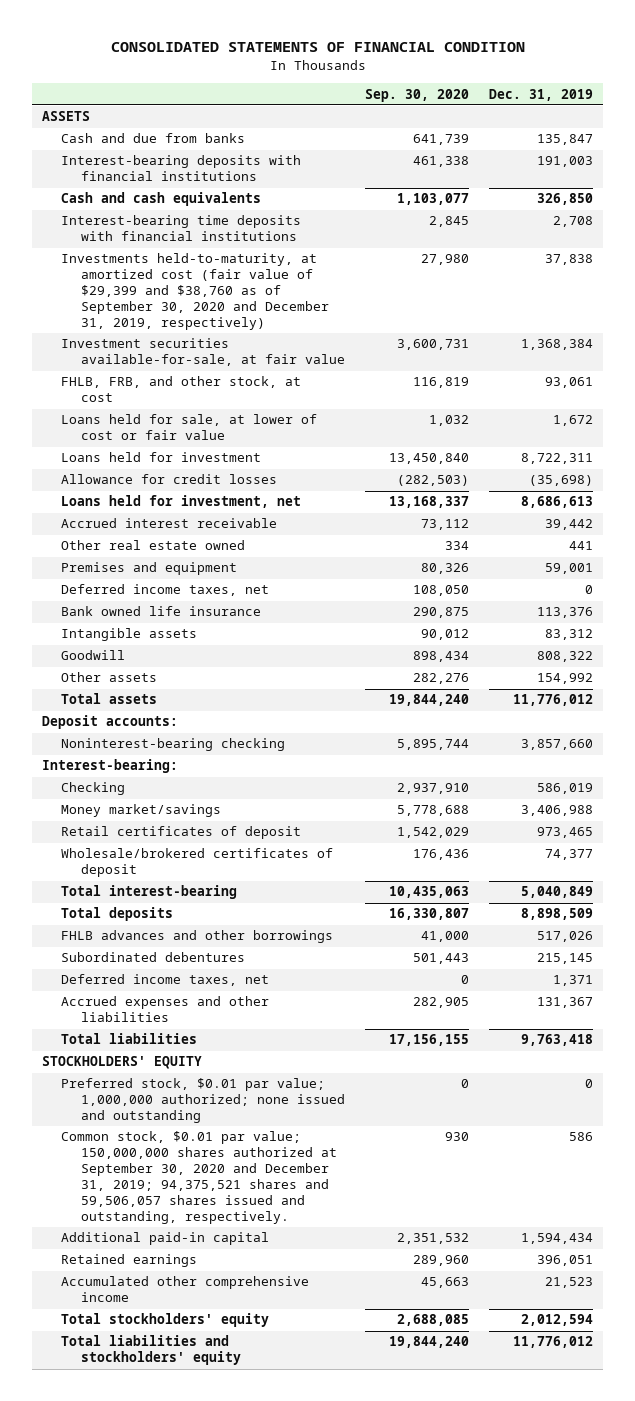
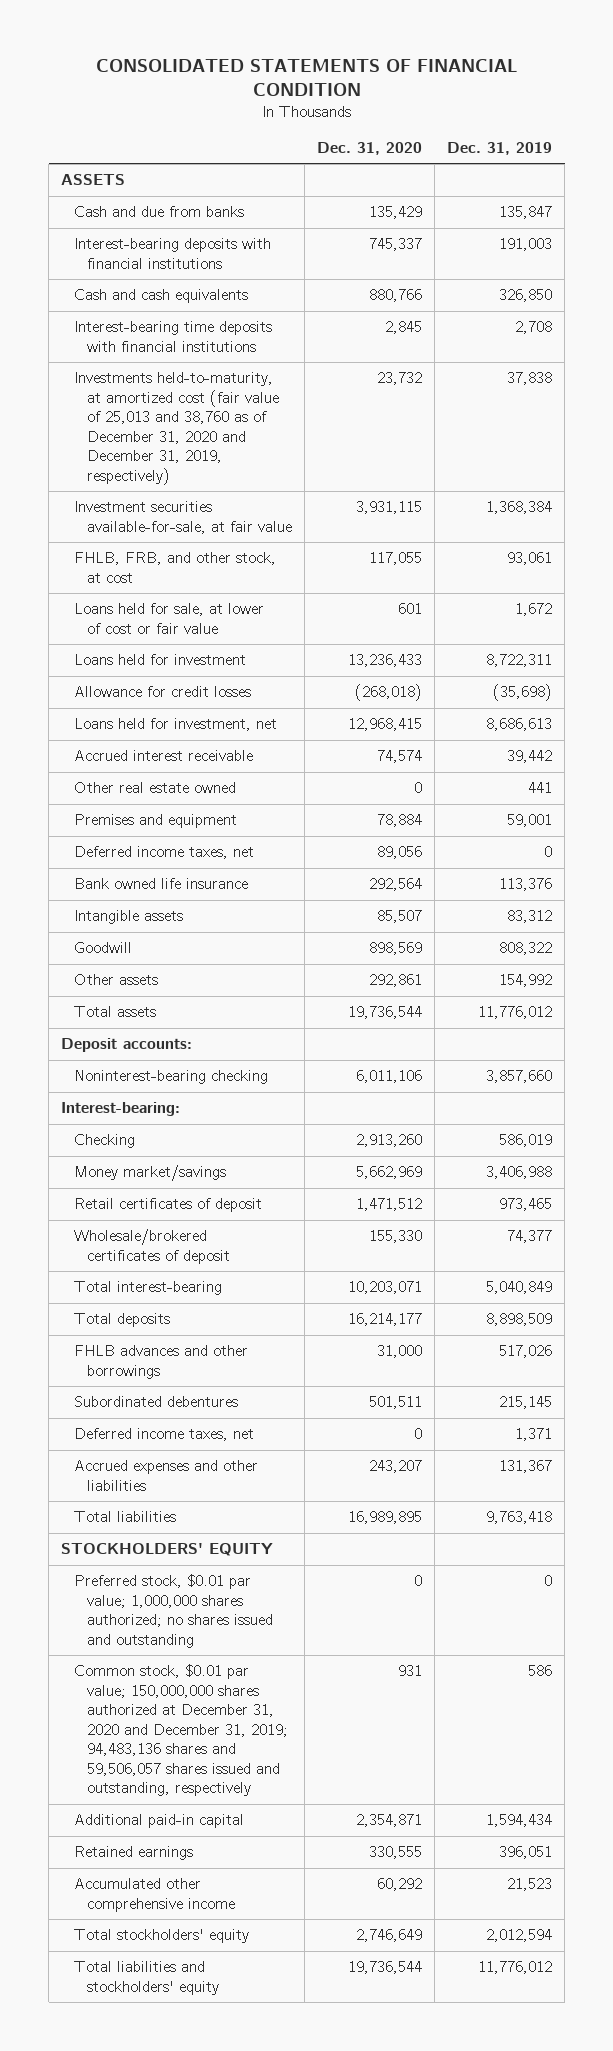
[364,88,469,102] Sep. 30, 2020 -> none
none -> [316,141,422,155] Dec. 31, 2020
[61,253,329,331] Investments held-to-maturity, at amortized cost (fair value of $29,399 and $38,760 as of September 30, 2020 and December 31, 2019, respectively) -> [73,372,279,485] Investments held-to-maturity, at amortized cost (fair value of 25,013 and 38,760 as of December 31, 2020 and December 31, 2019, respectively)
[61,1078,345,1124] Preferred stock, $0.01 par value; 1,000,000 authorized; none issued and outstanding -> [73,1574,273,1648] Preferred stock, $0.01 par value; 1,000,000 shares authorized; no shares issued and outstanding
[61,1131,337,1225] Common stock, $0.01 par value; 150,000,000 shares authorized at September 30, 2020 and December 31, 2019; 94,375,521 shares and 59,506,057 shares issued and outstanding, respectively. -> [73,1664,288,1797] Common stock, $0.01 par value; 150,000,000 shares authorized at December 31, 2020 and December 31, 2019; 94,483,136 shares and 59,506,057 shares issued and outstanding, respectively

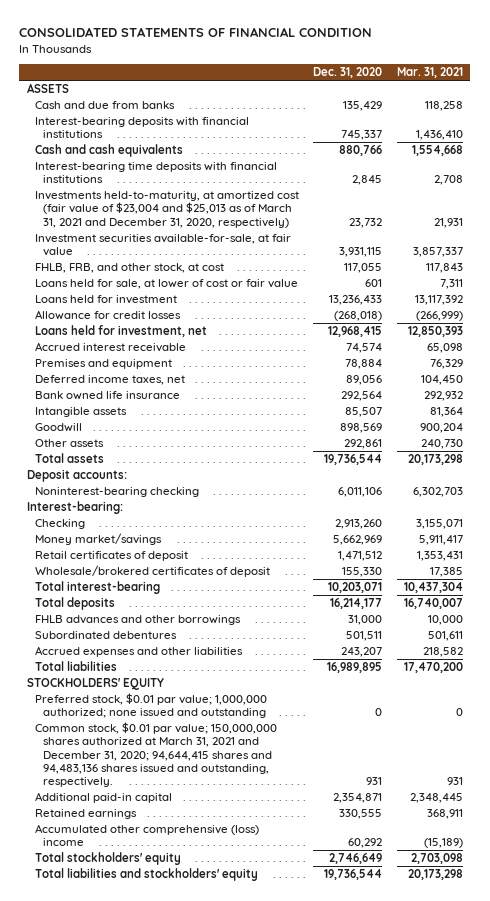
[447,141,553,155] Dec. 31, 2019 -> none
none -> [397,67,464,79] Mar. 31, 2021
[73,372,279,485] Investments held-to-maturity, at amortized cost (fair value of 25,013 and 38,760 as of December 31, 2020 and December 31, 2019, respectively) -> [34,191,299,228] Investments held-to-maturity, at amortized cost (fair value of $23,004 and $25,013 as of March 31, 2021 and December 31, 2020, respectively)
[73,782,236,794] Other real estate owned -> none
[73,1428,254,1442] Deferred income taxes, net -> none
[73,1574,273,1648] Preferred stock, $0.01 par value; 1,000,000 shares authorized; no shares issued and outstanding -> [34,693,267,719] Preferred stock, $0.01 par value; 1,000,000 authorized; none issued and outstanding
[73,1664,288,1797] Common stock, $0.01 par value; 150,000,000 shares authorized at December 31, 2020 and December 31, 2019; 94,483,136 shares and 59,506,057 shares issued and outstanding, respectively -> [34,722,277,788] Common stock, $0.01 par value; 150,000,000 shares authorized at March 31, 2021 and December 31, 2020; 94,644,415 shares and 94,483,136 shares issued and outstanding, respectively.
[73,1878,235,1912] Accumulated other comprehensive income -> [34,824,259,847] Accumulated other comprehensive (loss) income

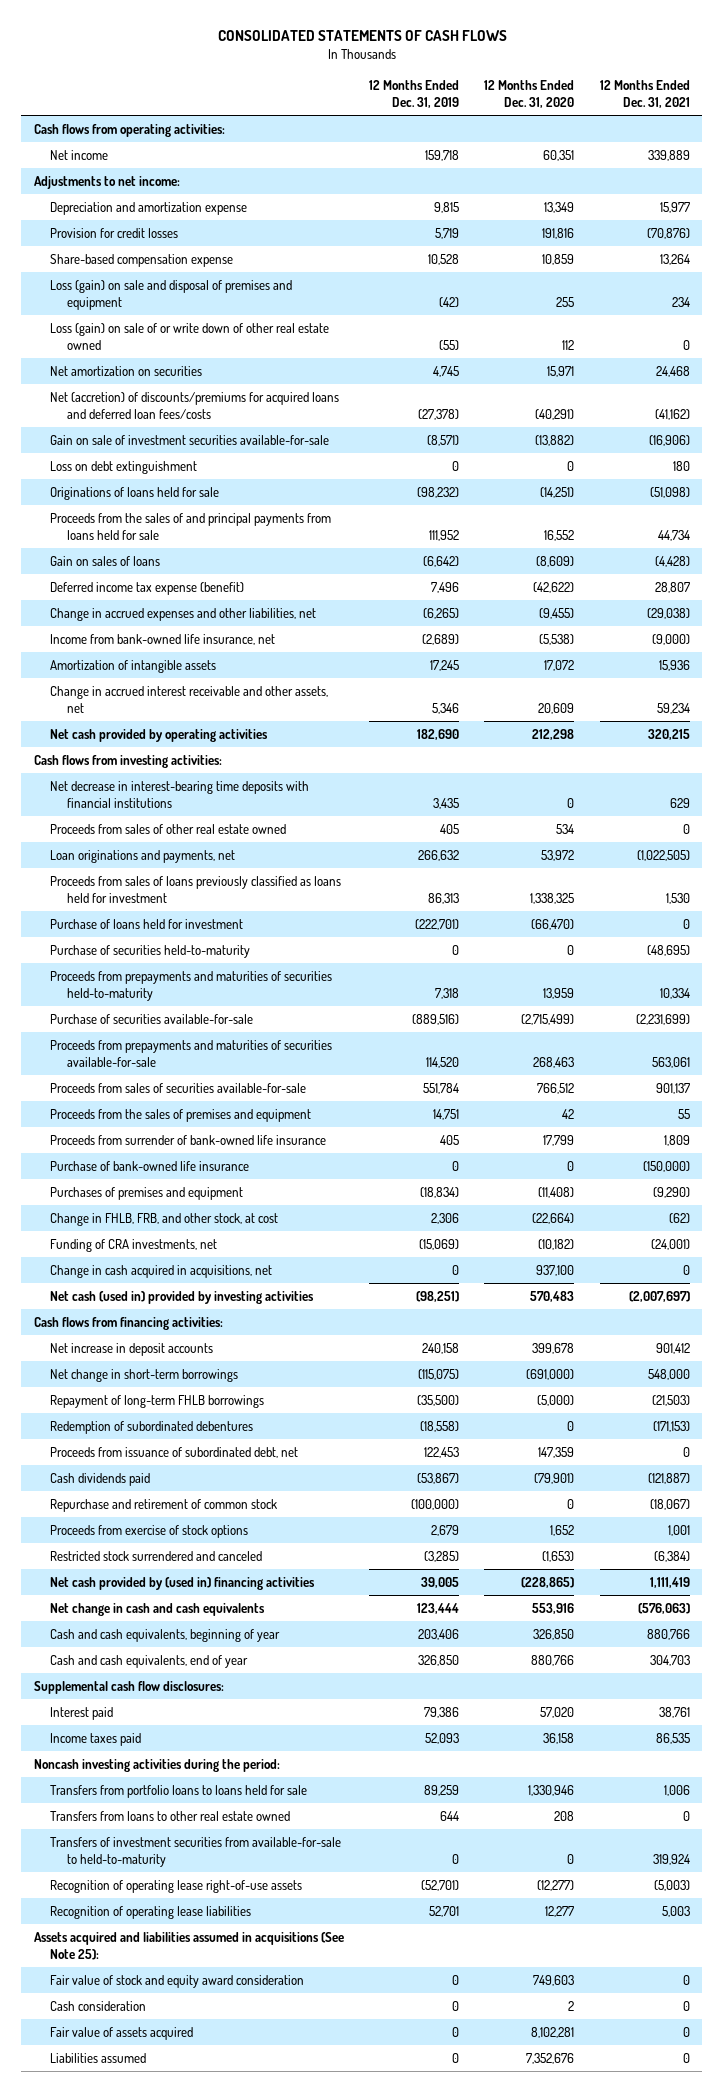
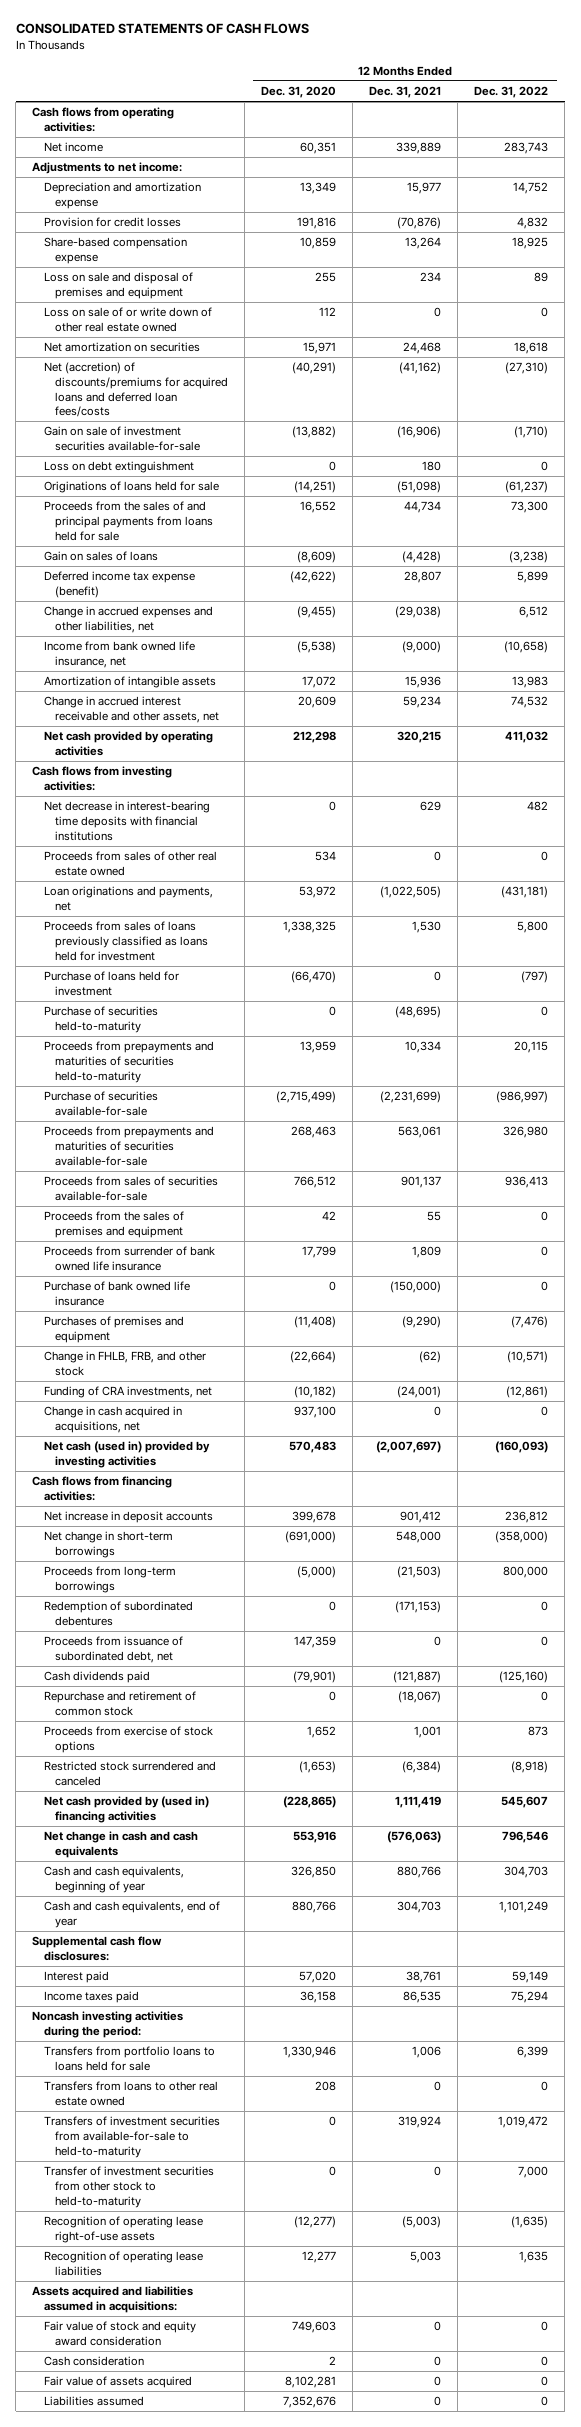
[369,80,460,109] 12 Months Ended Dec. 31, 2019 -> none
none -> [474,86,549,99] Dec. 31, 2022
[50,279,293,310] Loss (gain) on sale and disposal of premises and equipment -> [43,272,193,299] Loss on sale and disposal of premises and equipment
[50,322,330,350] Loss (gain) on sale of or write down of other real estate owned -> [43,307,212,332] Loss on sale of or write down of other real estate owned
[50,633,276,645] Income from bank-owned life insurance, net -> [43,641,195,668] Income from bank owned life insurance, net
[50,1134,327,1145] Proceeds from surrender of bank-owned life insurance -> [43,1246,215,1271] Proceeds from surrender of bank owned life insurance
[50,1160,250,1171] Purchase of bank-owned life insurance -> [43,1281,190,1306] Purchase of bank owned life insurance
[50,1212,279,1226] Change in FHLB, FRB, and other stock, at cost -> [43,1351,206,1376] Change in FHLB, FRB, and other stock
[50,1394,265,1408] Repayment of long-term FHLB borrowings -> [43,1566,176,1593] Proceeds from long-term borrowings
none -> [43,2166,214,2208] Transfer of investment securities from other stock to held-to-maturity
[33,1931,344,1960] Assets acquired and liabilities assumed in acquisitions (See Note 25): -> [32,2286,194,2313] Assets acquired and liabilities assumed in acquisitions:

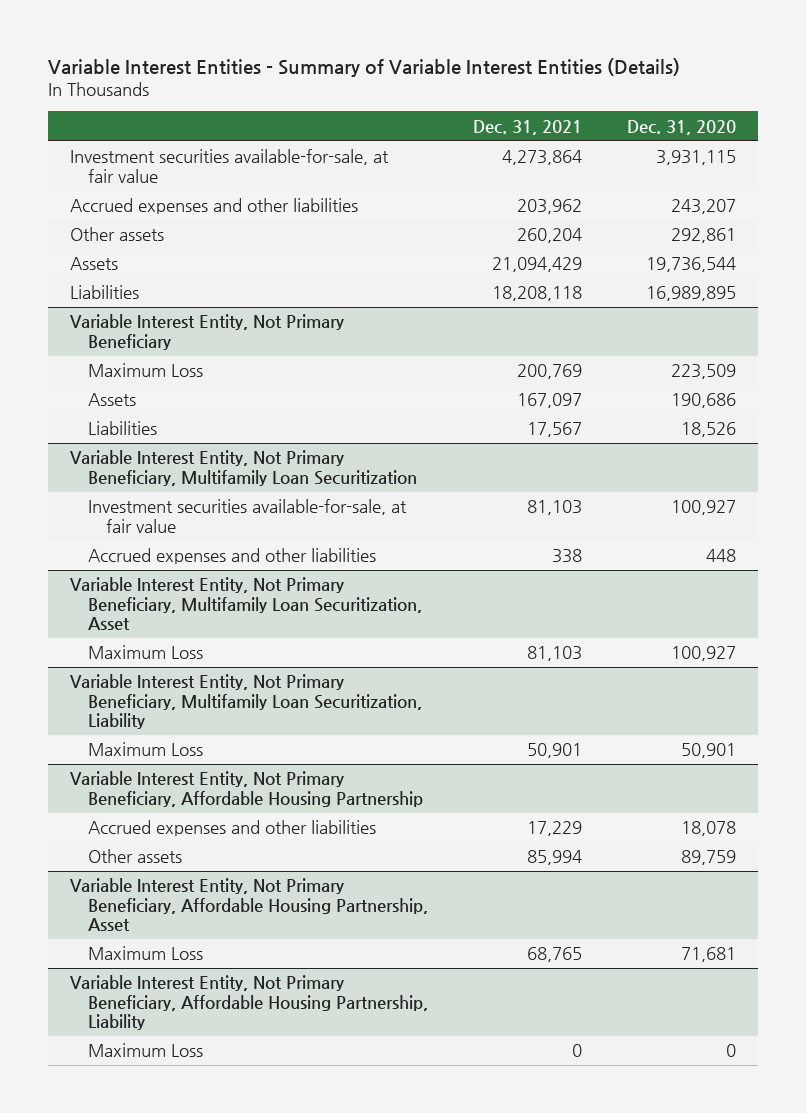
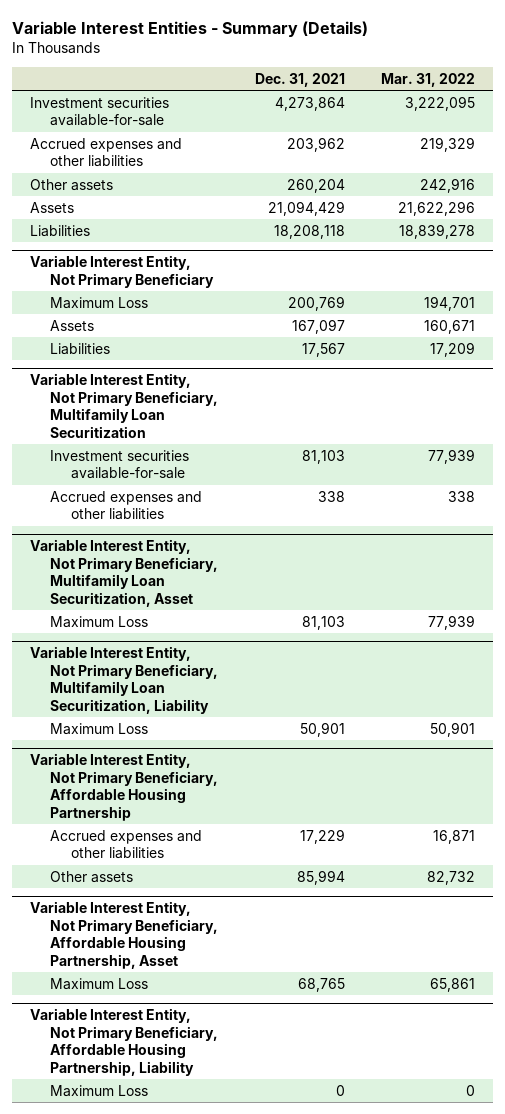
[47,57,680,77] Variable Interest Entities - Summary of Variable Interest Entities (Details) -> [12,21,369,38] Variable Interest Entities - Summary (Details)
[626,119,736,135] Dec. 31, 2020 -> none
none -> [380,72,475,87] Mar. 31, 2022
[70,149,390,183] Investment securities available-for-sale, at fair value -> [30,96,170,127] Investment securities available-for-sale
[87,499,407,533] Investment securities available-for-sale, at fair value -> [50,449,190,480] Investment securities available-for-sale

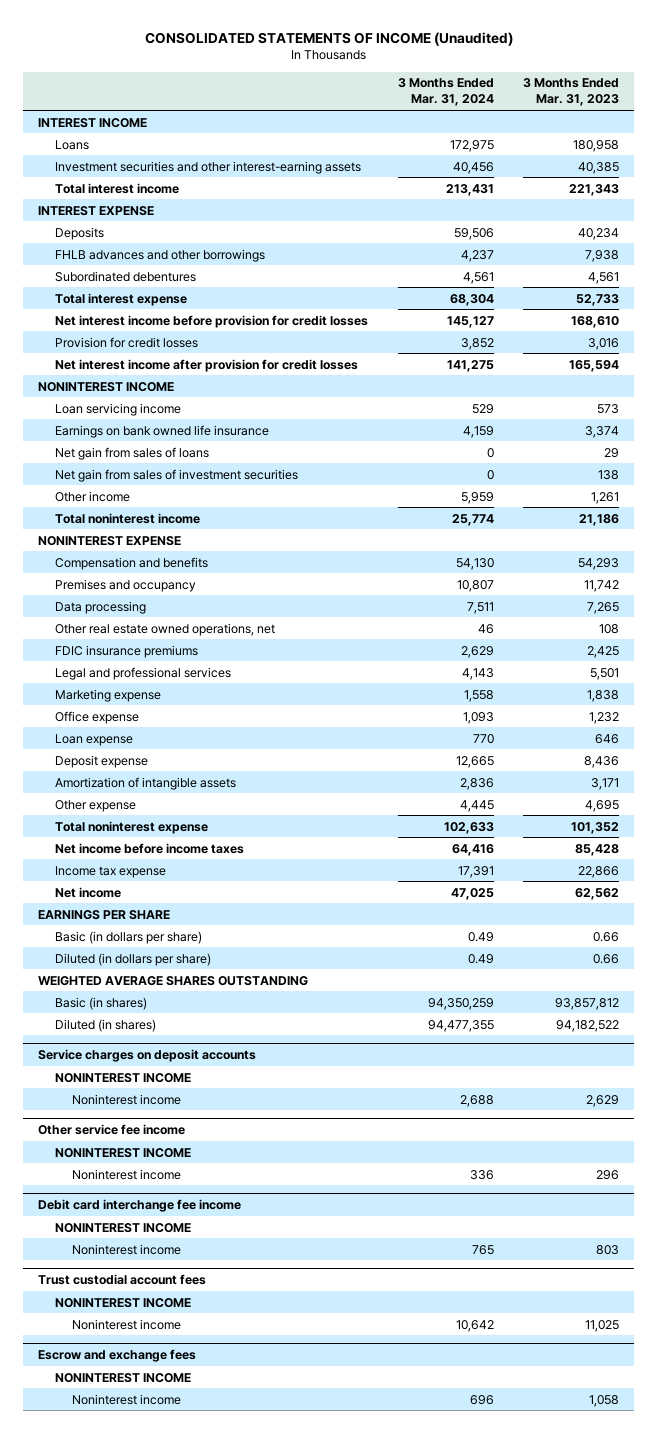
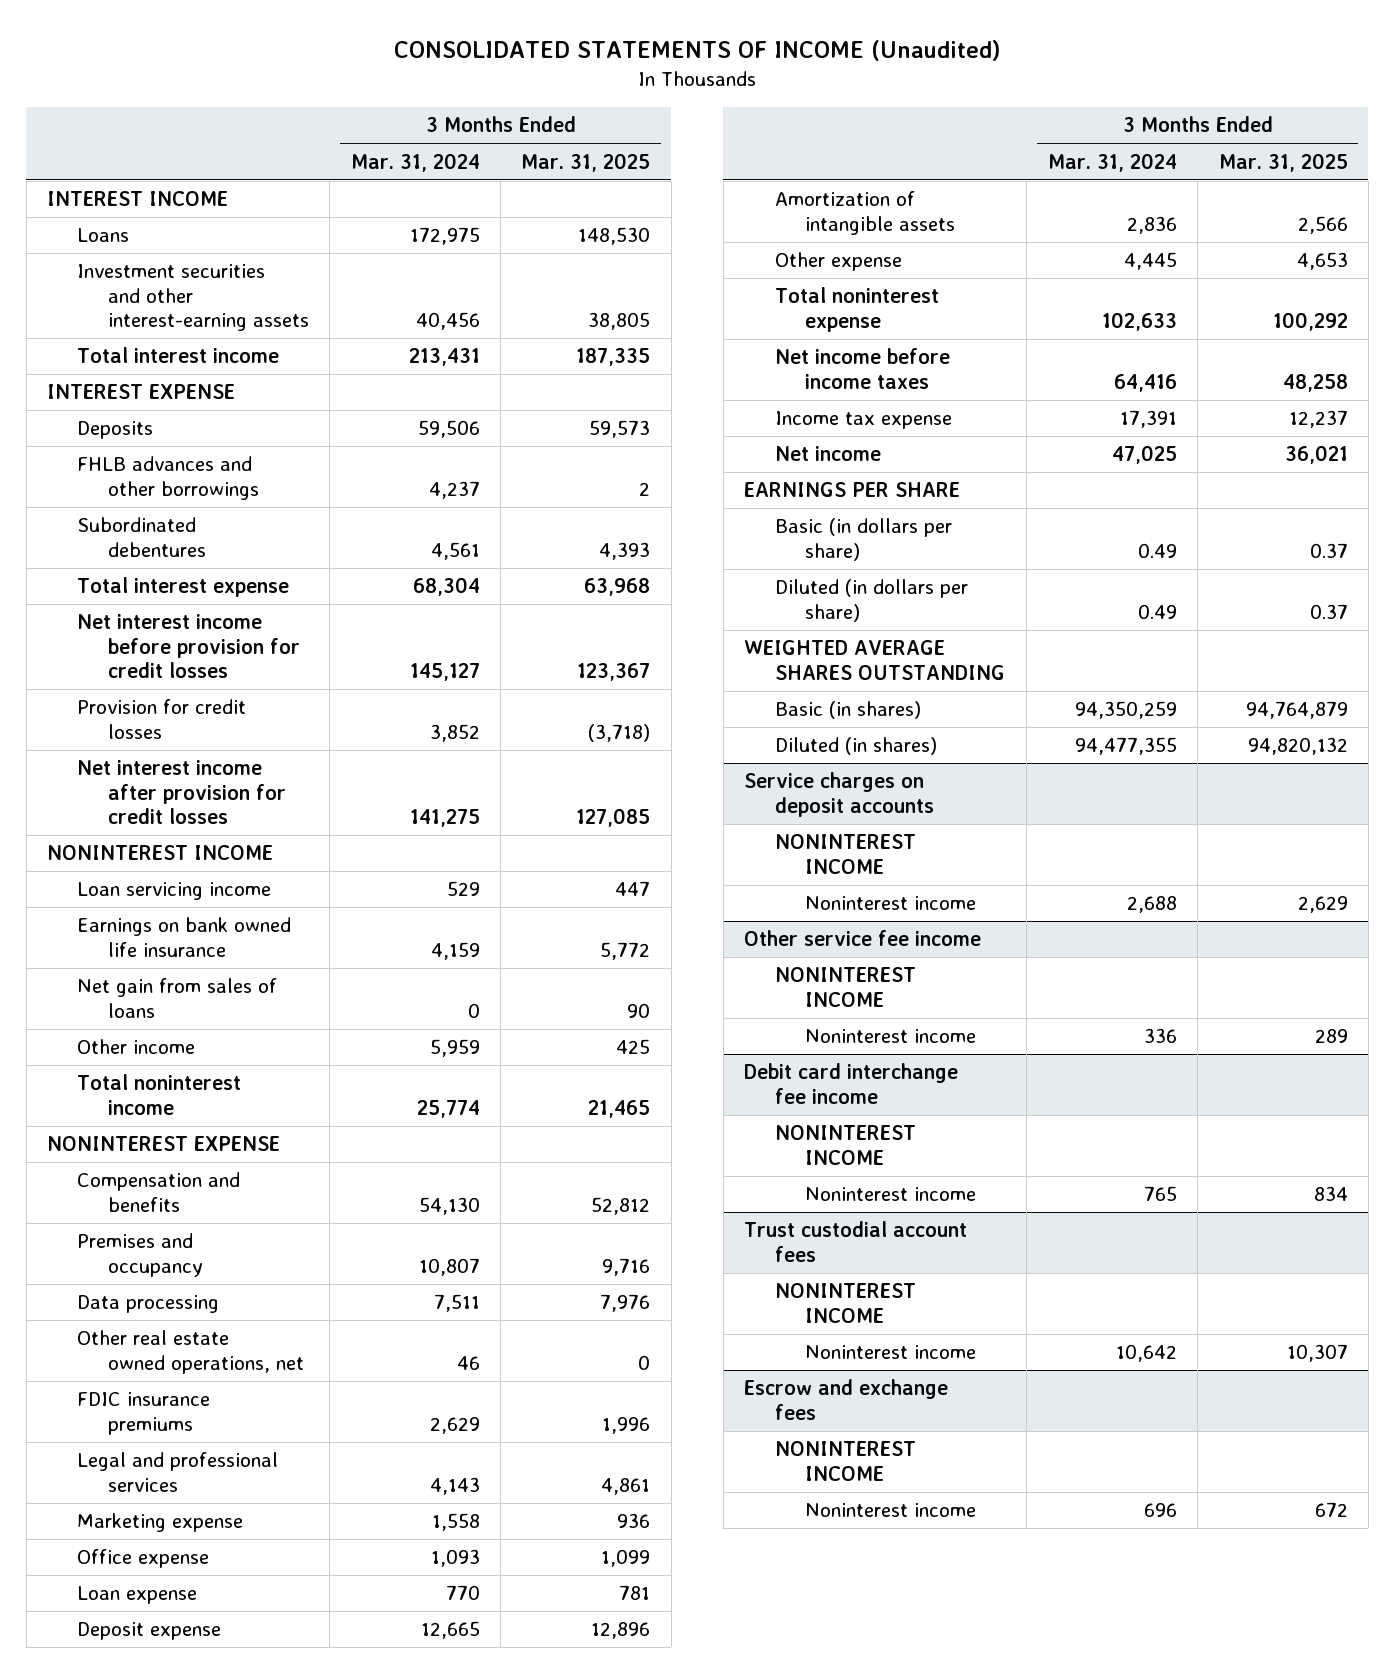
[523,78,620,107] 3 Months Ended Mar. 31, 2023 -> none
none -> [521,152,651,172] Mar. 31, 2025
[55,468,299,482] Net gain from sales of investment securities -> none

